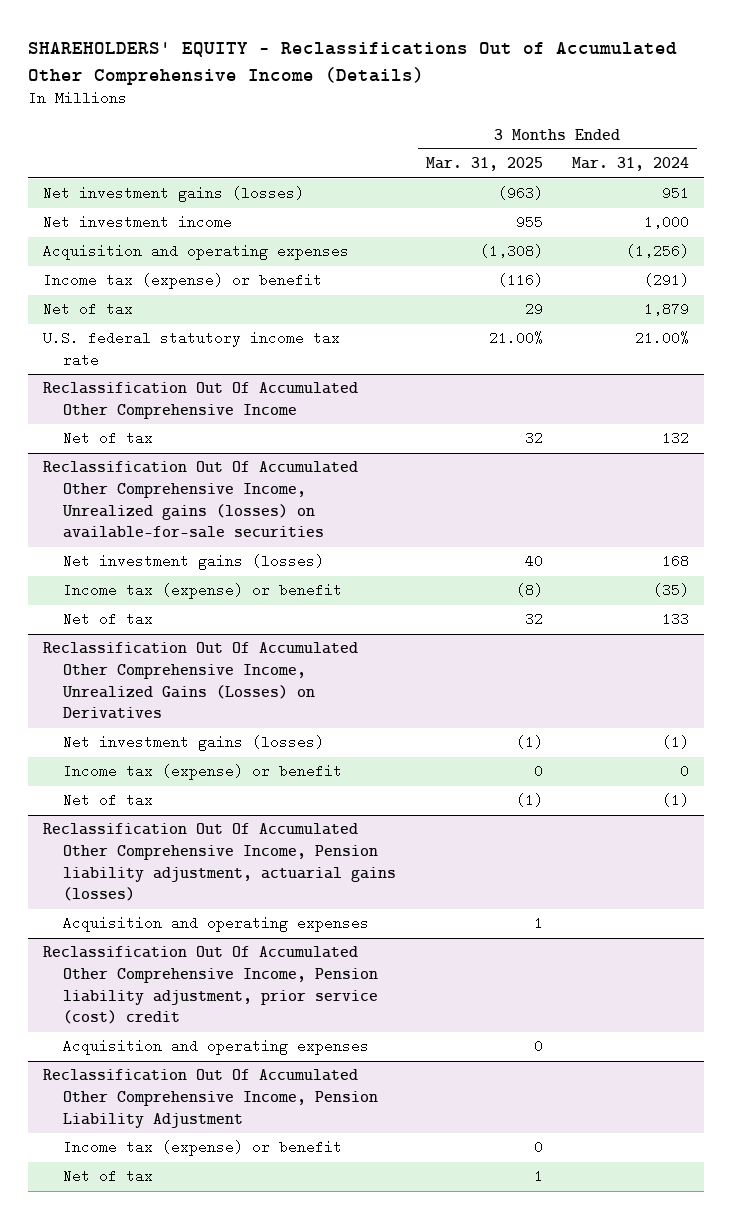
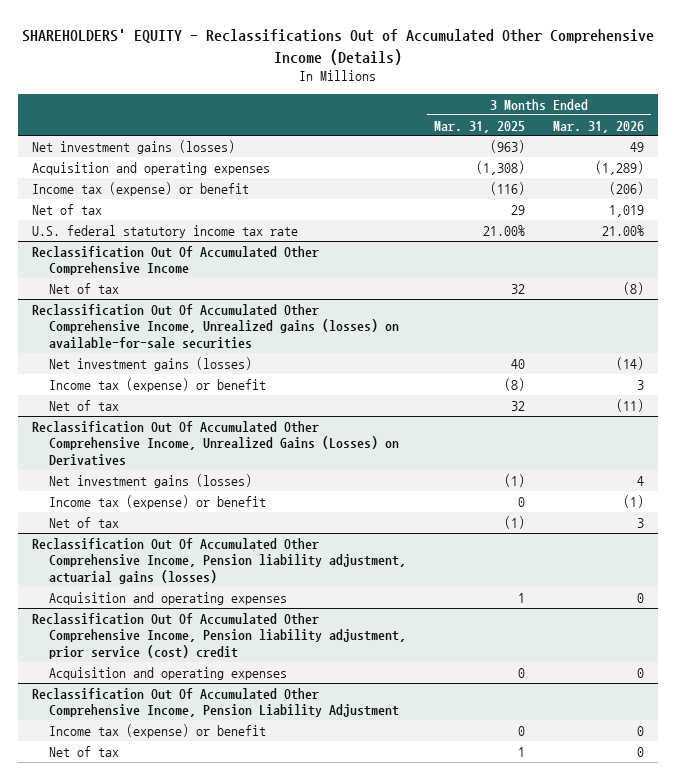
[572,157,690,172] Mar. 31, 2024 -> none
none -> [552,120,644,133] Mar. 31, 2026
[42,215,232,230] Net investment income -> none

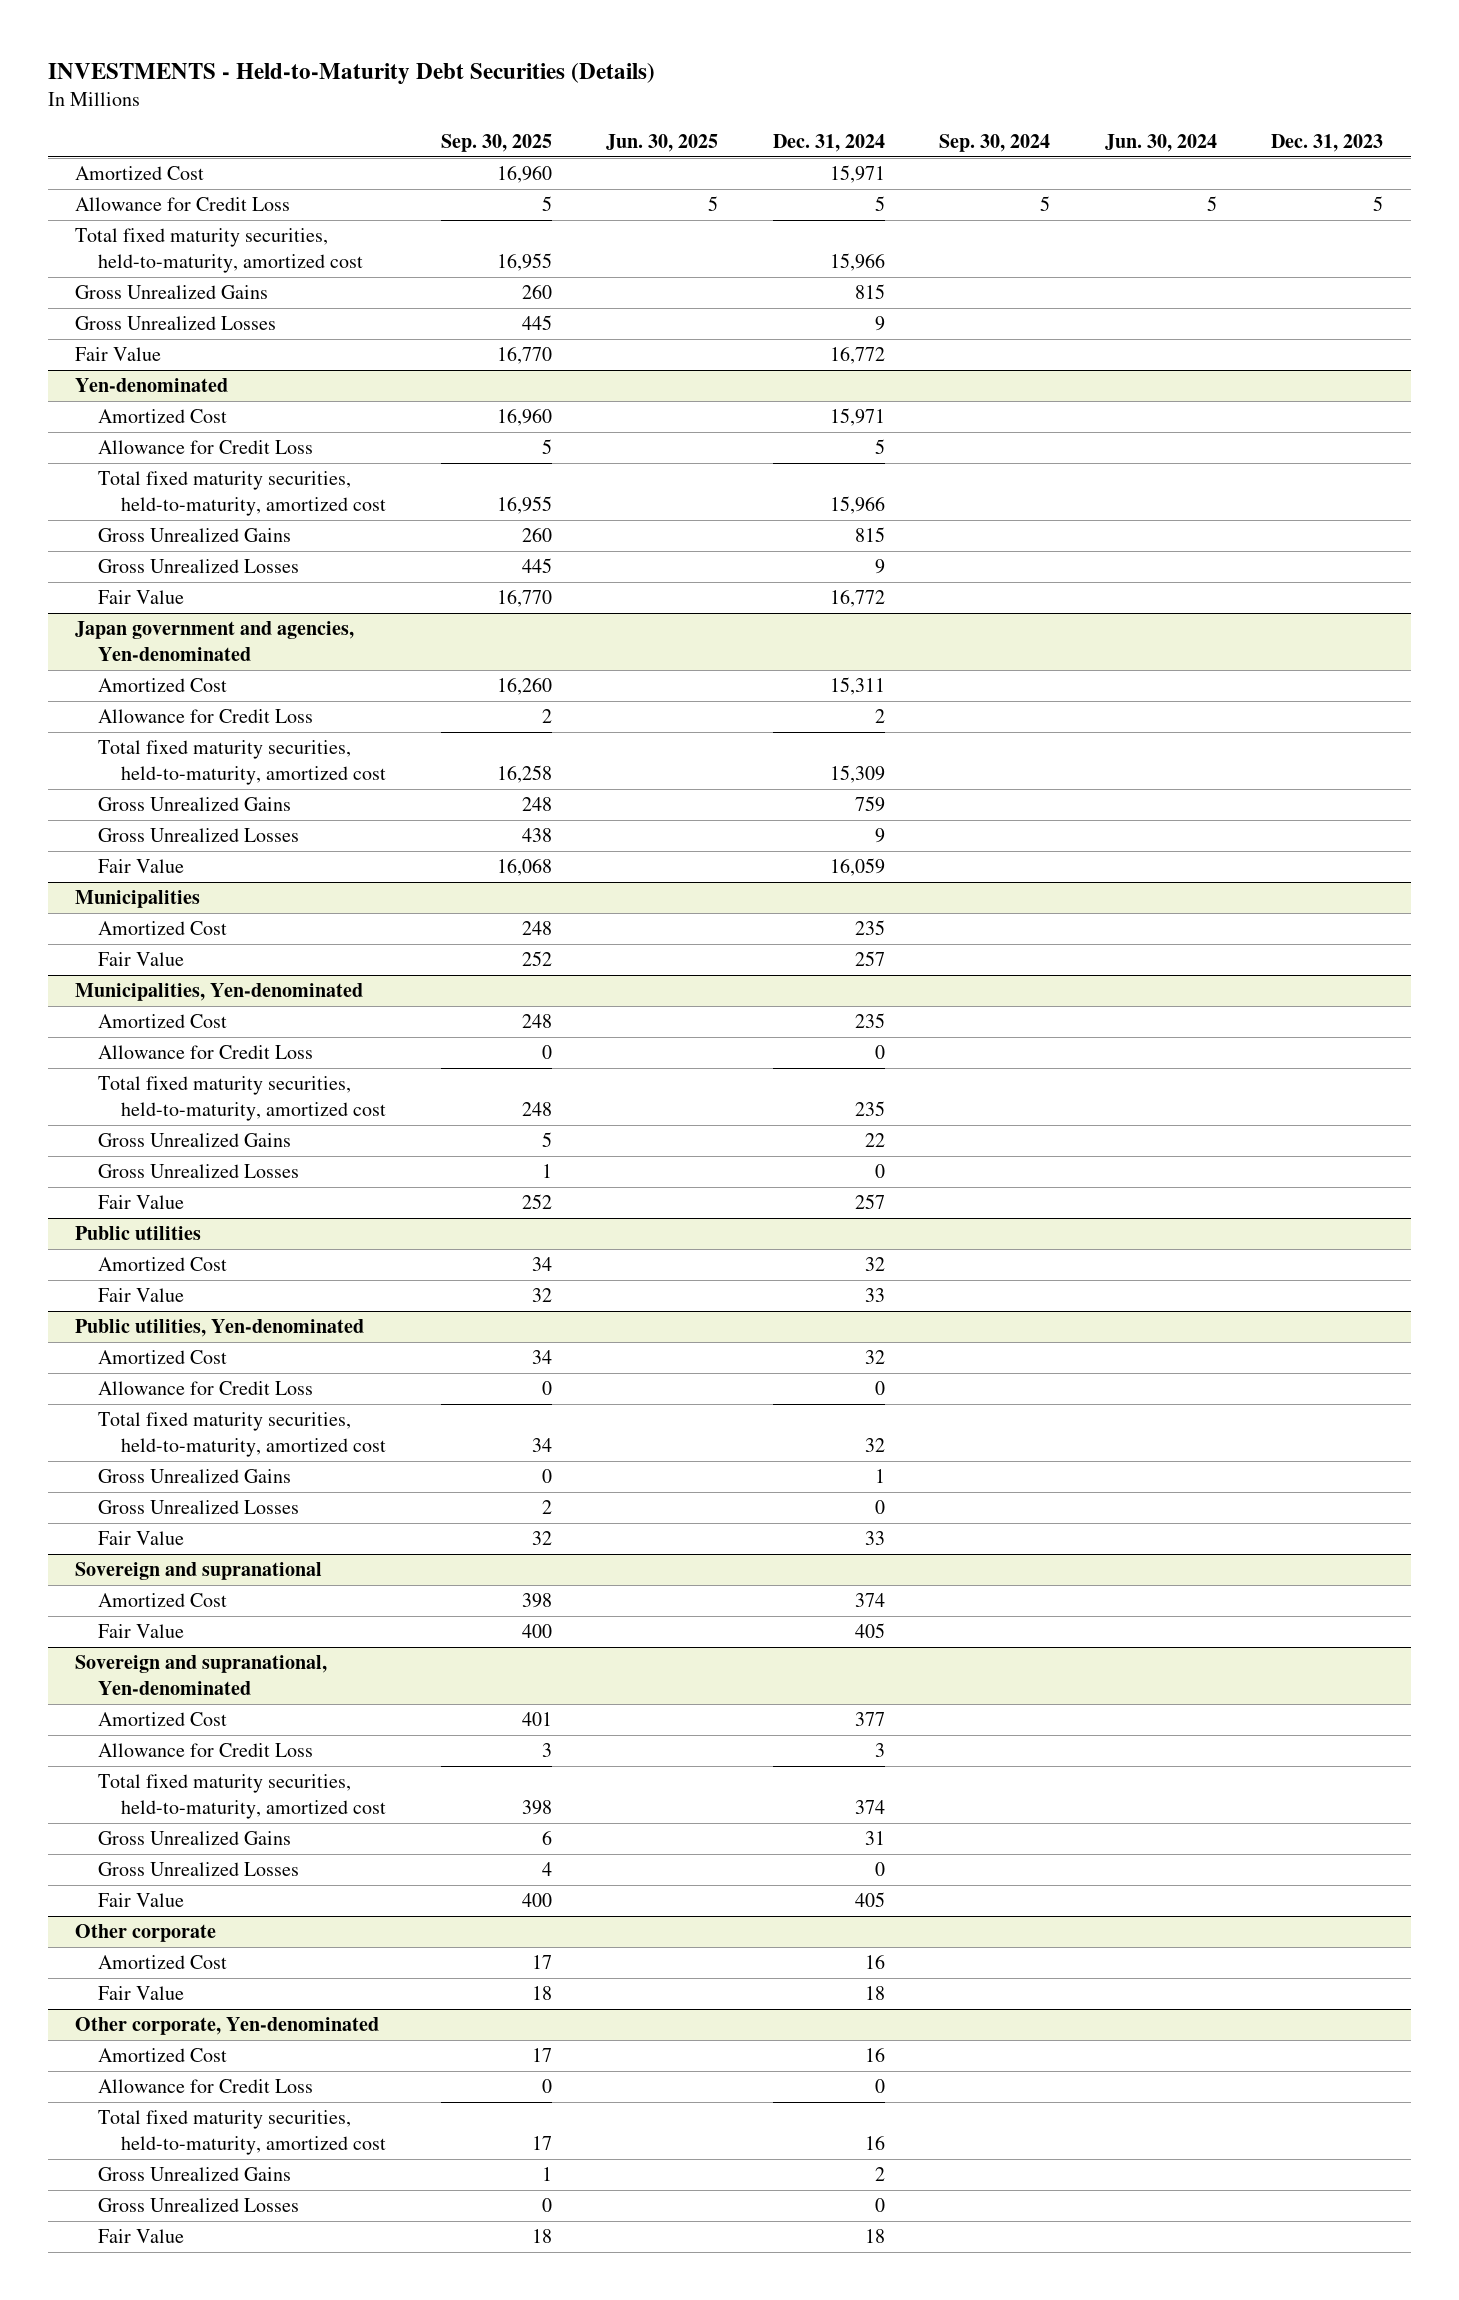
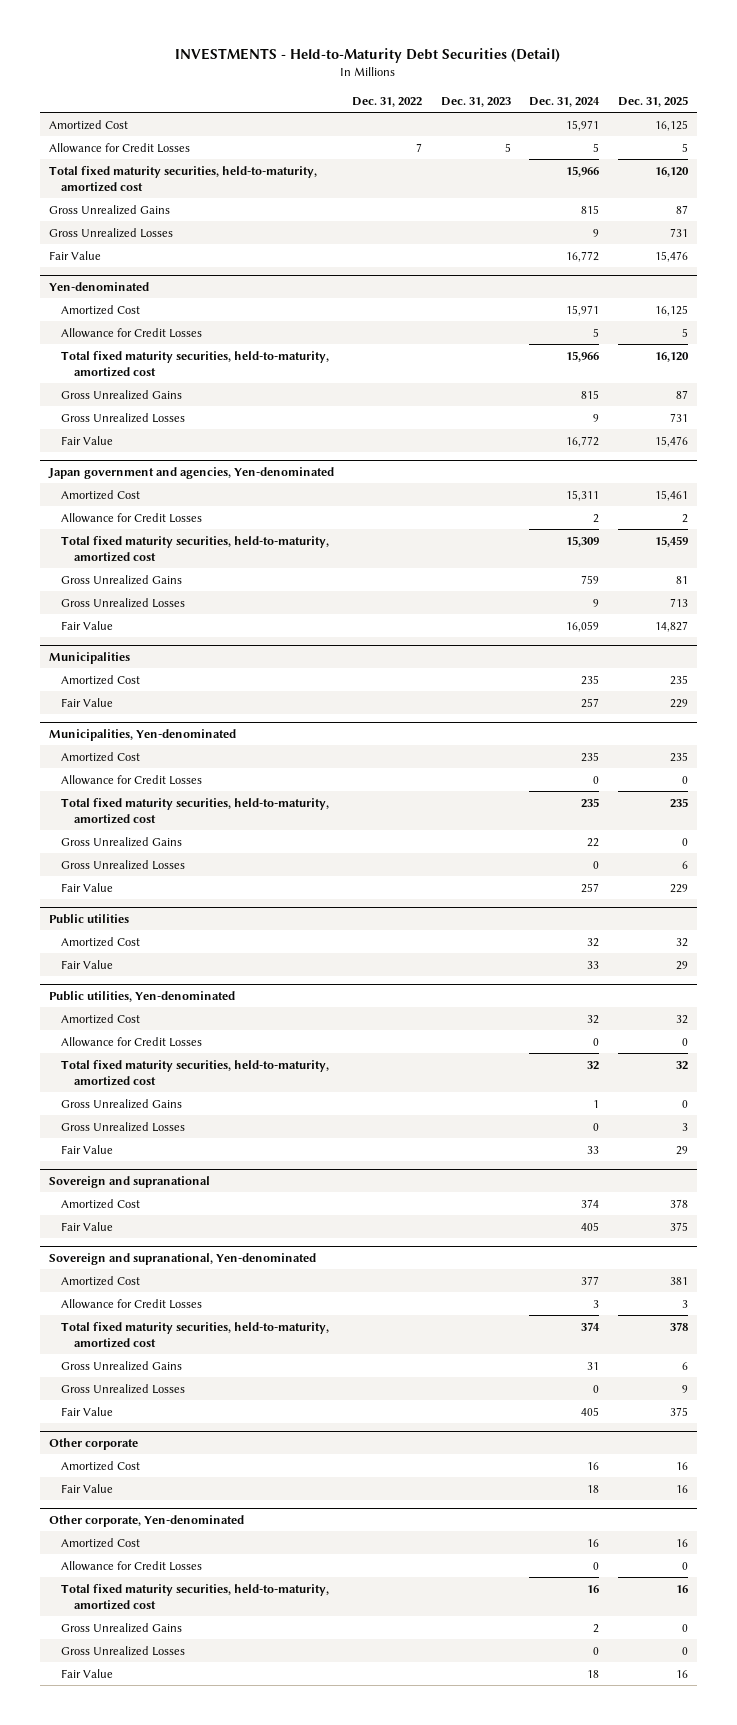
[47,62,655,84] INVESTMENTS - Held-to-Maturity Debt Securities (Details) -> [175,48,561,64] INVESTMENTS - Held-to-Maturity Debt Securities (Detail)
[440,133,552,152] Sep. 30, 2025 -> none
[606,133,719,152] Jun. 30, 2025 -> none
[939,133,1051,152] Sep. 30, 2024 -> none
[1104,133,1217,152] Jun. 30, 2024 -> none
none -> [352,96,423,107] Dec. 31, 2022
none -> [617,95,688,107] Dec. 31, 2025
[75,197,291,212] Allowance for Credit Loss -> [49,142,191,153] Allowance for Credit Losses
[98,440,314,455] Allowance for Credit Loss -> [61,327,203,338] Allowance for Credit Losses
[98,709,314,724] Allowance for Credit Loss -> [61,512,203,523] Allowance for Credit Losses
[98,1045,314,1060] Allowance for Credit Loss -> [61,774,203,785] Allowance for Credit Losses
[98,1381,314,1396] Allowance for Credit Loss -> [61,1036,203,1047] Allowance for Credit Losses
[98,1743,314,1758] Allowance for Credit Loss -> [61,1298,203,1309] Allowance for Credit Losses
[98,2079,314,2094] Allowance for Credit Loss -> [61,1560,203,1571] Allowance for Credit Losses

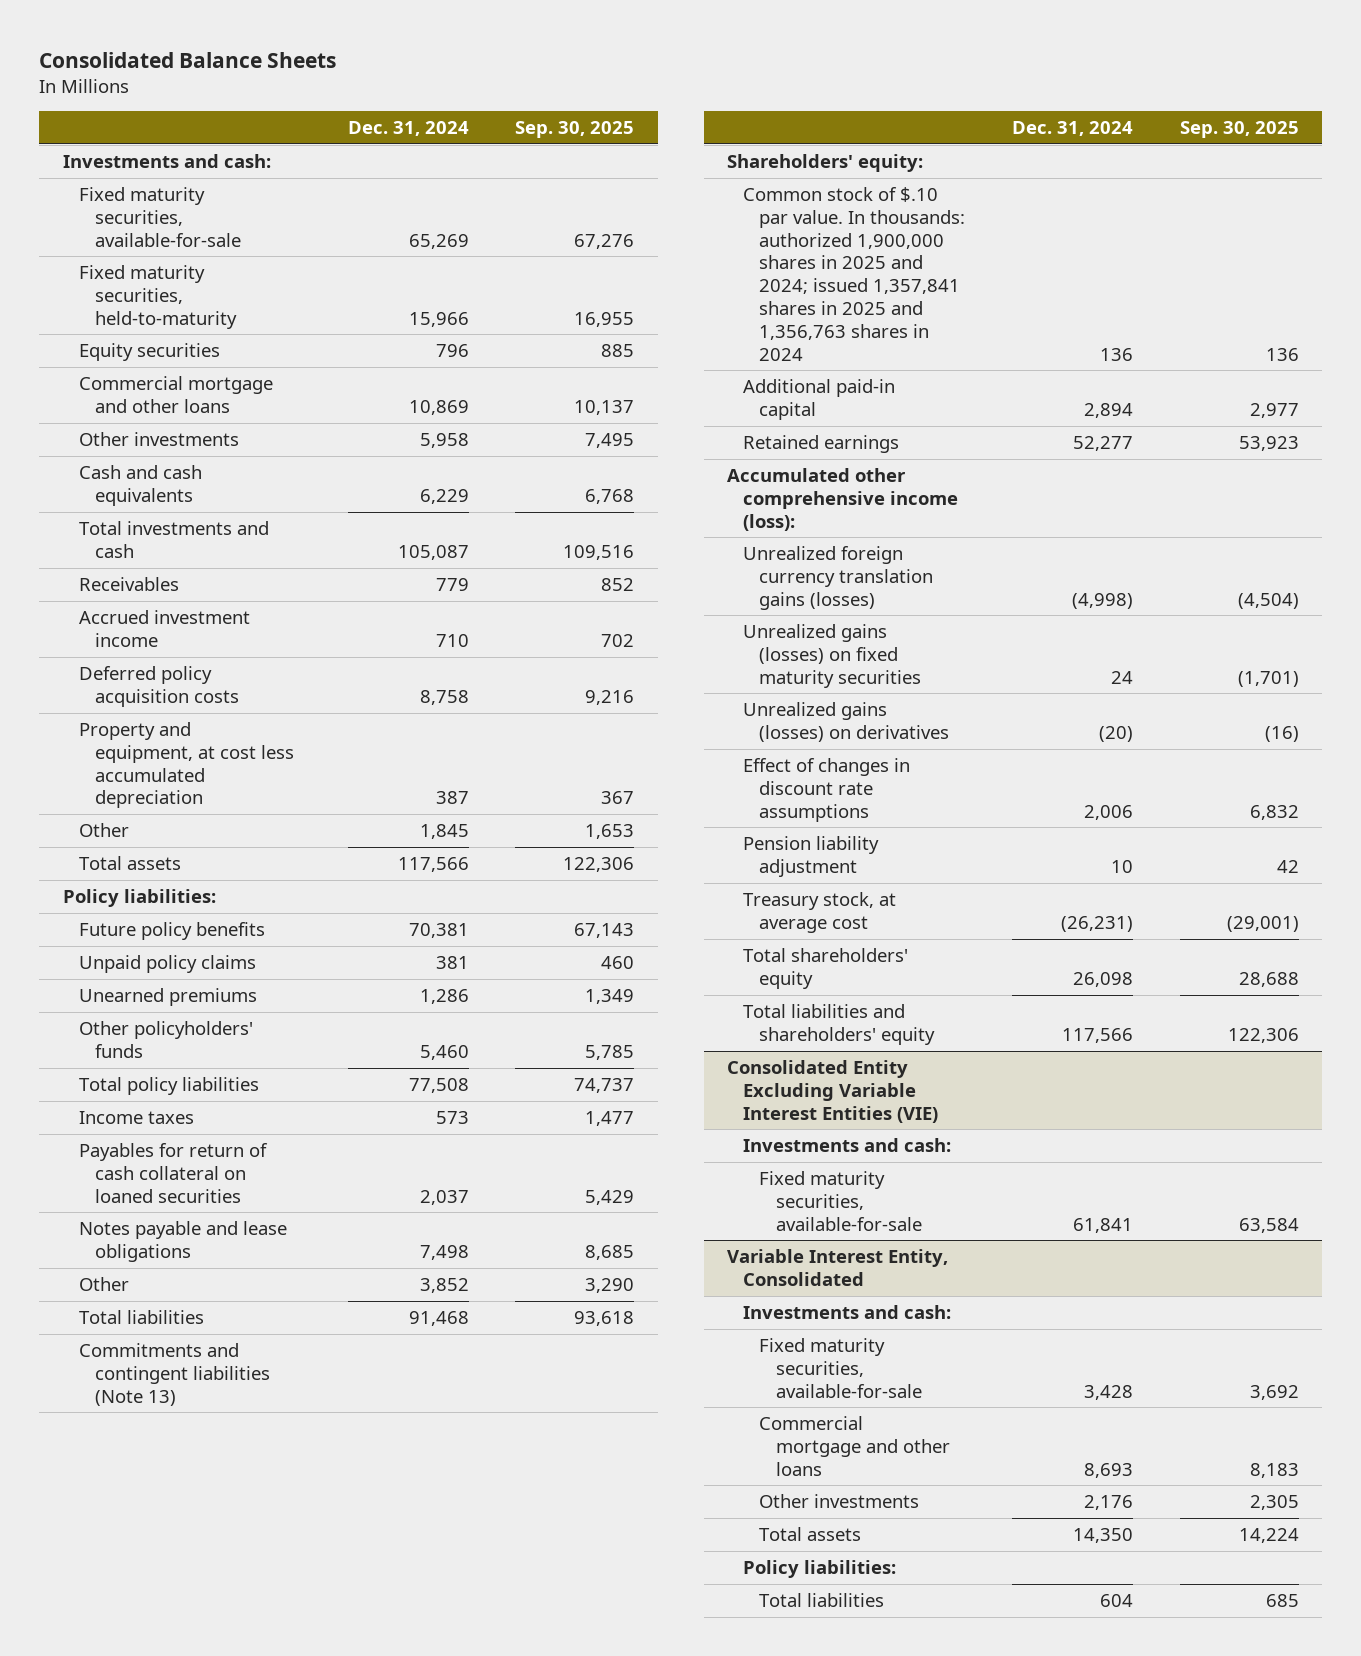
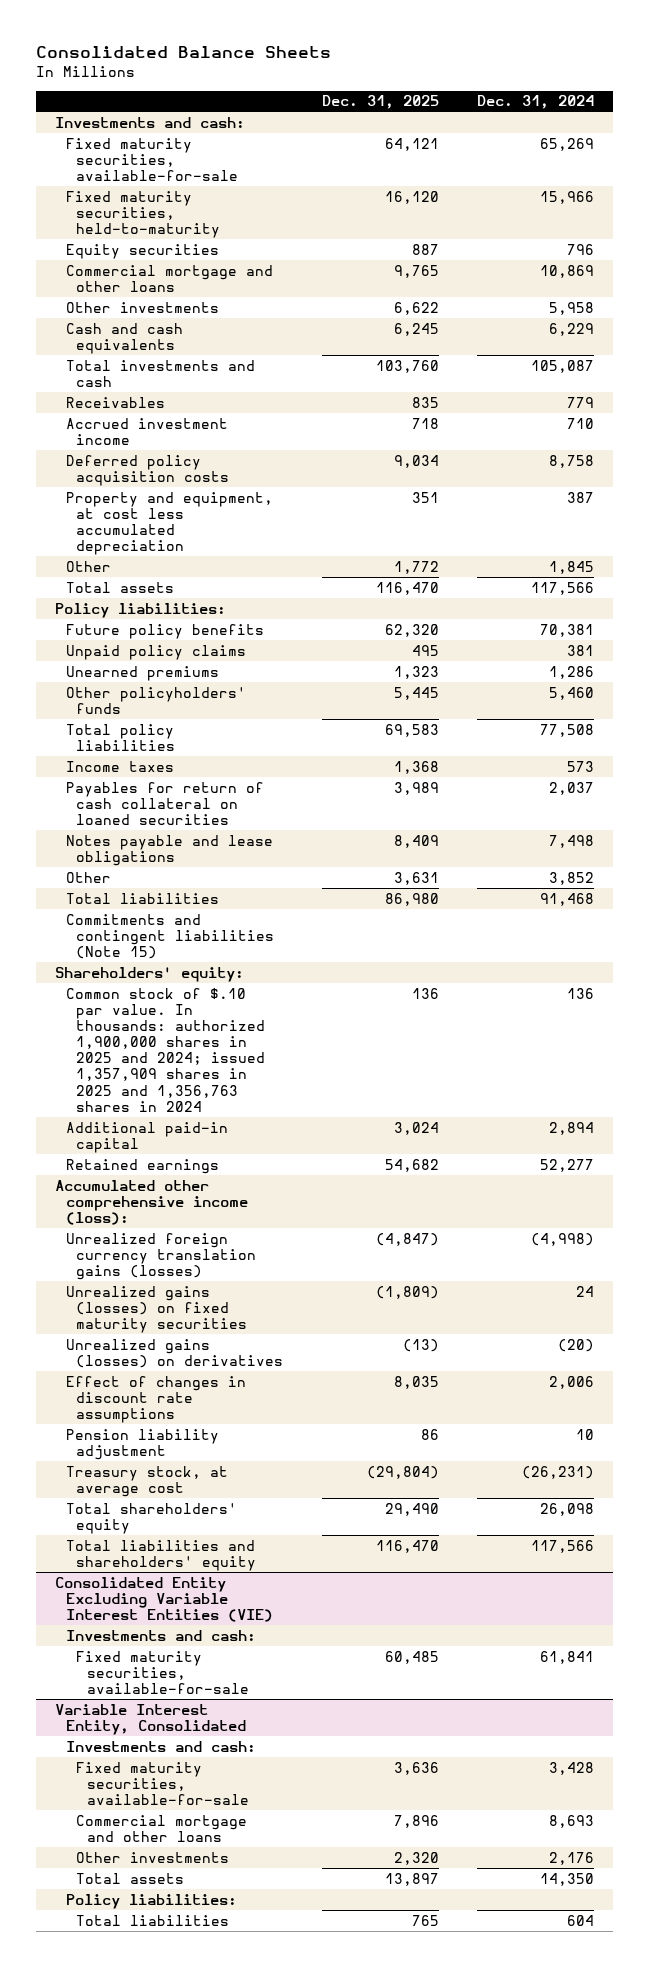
[515,121,635,139] Sep. 30, 2025 -> none
none -> [321,95,439,110] Dec. 31, 2025
[78,1342,270,1406] Commitments and contingent liabilities (Note 13) -> [65,913,275,959] Commitments and contingent liabilities (Note 15)
[743,186,966,361] Common stock of $.10 par value. In thousands: authorized 1,900,000 shares in 2025 and 2024; issued 1,357,841 shares in 2025 and 1,356,763 shares in 2024 -> [65,987,266,1112] Common stock of $.10 par value. In thousands: authorized 1,900,000 shares in 2025 and 2024; issued 1,357,909 shares in 2025 and 1,356,763 shares in 2024

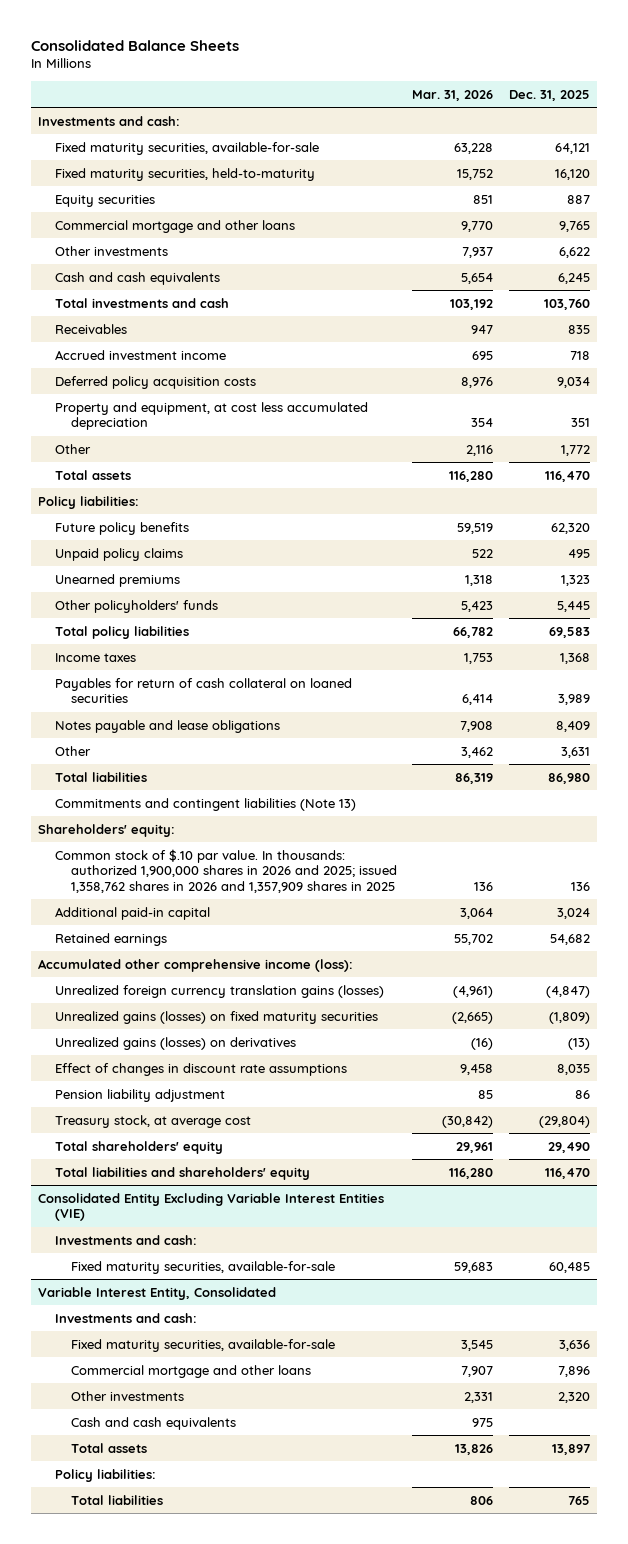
[477,95,595,110] Dec. 31, 2024 -> none
none -> [412,89,494,101] Mar. 31, 2026
[65,913,275,959] Commitments and contingent liabilities (Note 15) -> [54,797,356,811] Commitments and contingent liabilities (Note 13)
[65,987,266,1112] Common stock of $.10 par value. In thousands: authorized 1,900,000 shares in 2025 and 2024; issued 1,357,909 shares in 2025 and 1,356,763 shares in 2024 -> [54,848,398,893] Common stock of $.10 par value. In thousands: authorized 1,900,000 shares in 2026 and 2025; issued 1,358,762 shares in 2026 and 1,357,909 shares in 2025
none -> [71,1416,237,1430] Cash and cash equivalents

